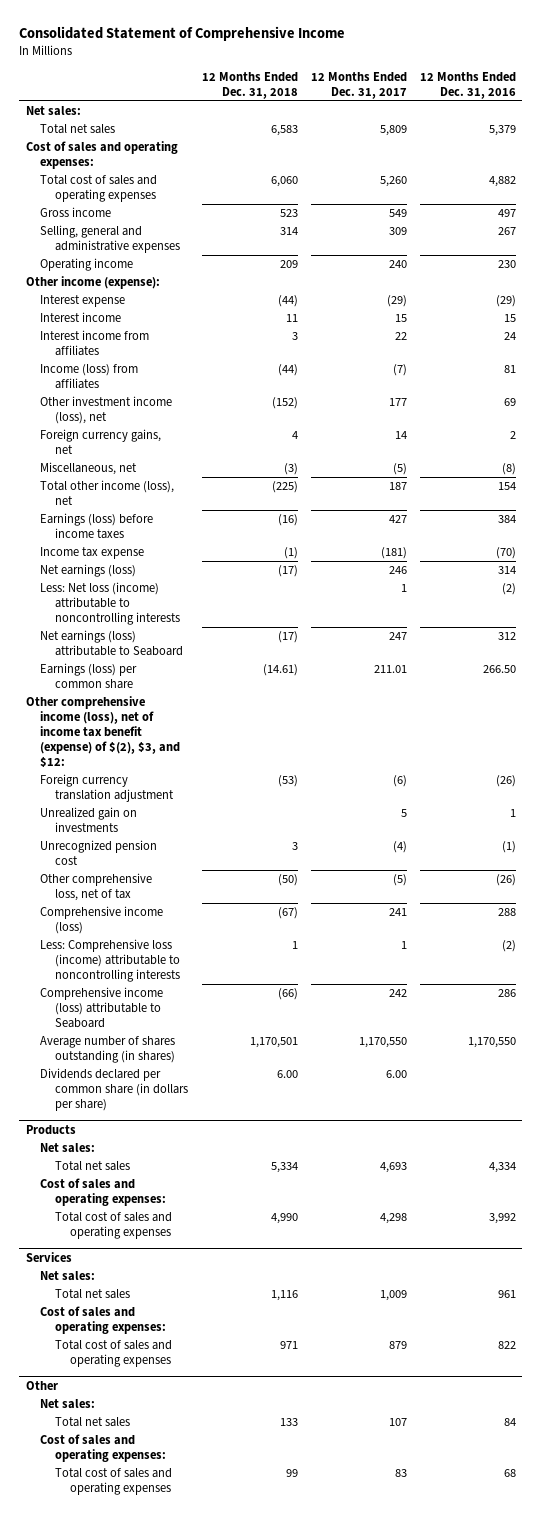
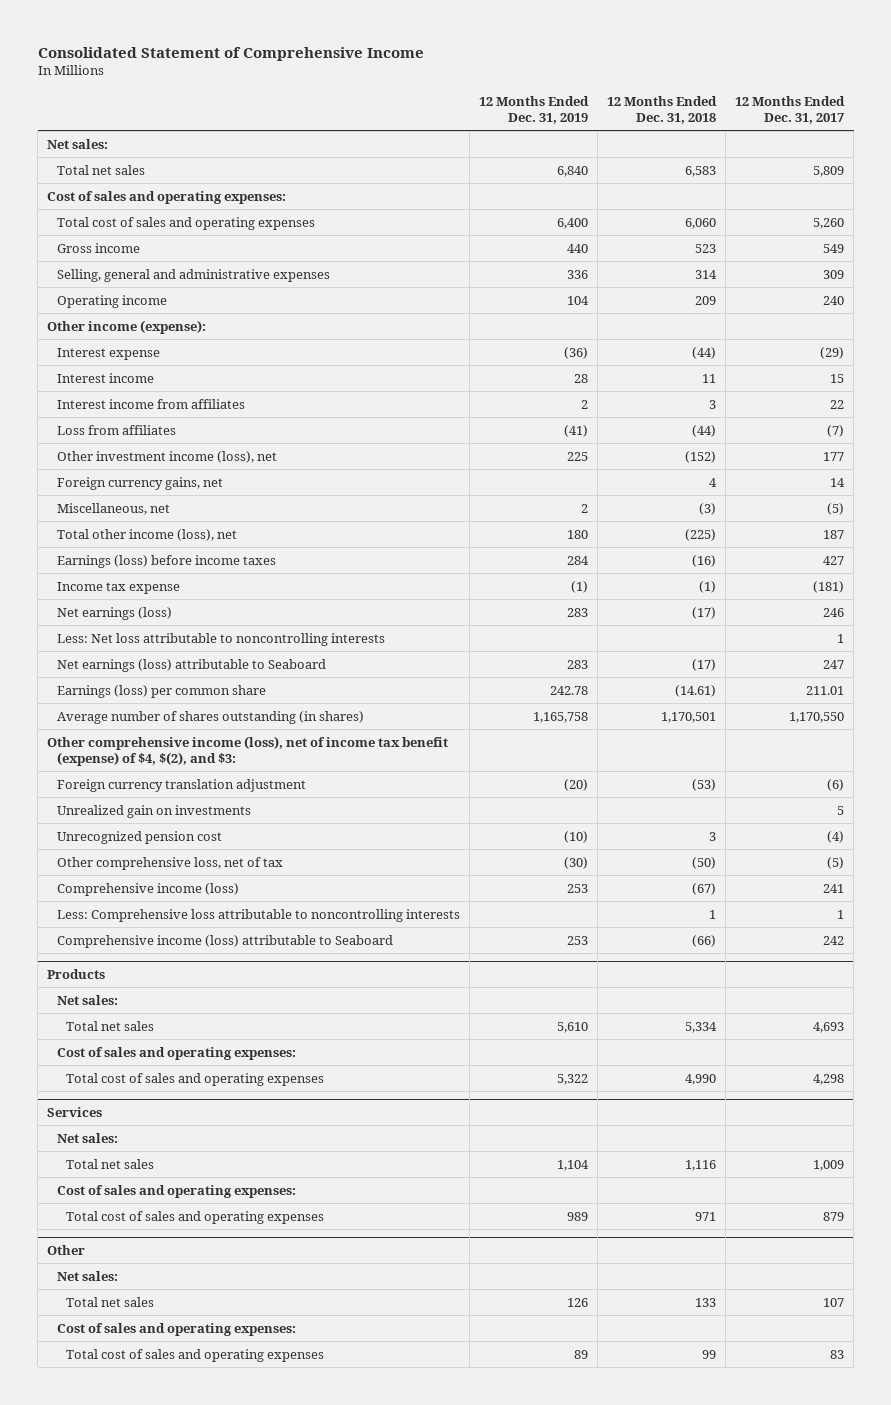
[419,71,516,99] 12 Months Ended Dec. 31, 2016 -> none
none -> [478,95,589,125] 12 Months Ended Dec. 31, 2019
[40,364,139,390] Income (loss) from affiliates -> [56,424,176,435] Loss from affiliates
[40,582,181,626] Less: Net loss (income) attributable to noncontrolling interests -> [56,632,385,646] Less: Net loss attributable to noncontrolling interests
[40,1036,176,1064] Average number of shares outstanding (in shares) -> [56,710,364,724] Average number of shares outstanding (in shares)
[25,696,181,768] Other comprehensive income (loss), net of income tax benefit (expense) of $(2), $3, and $12: -> [47,735,449,767] Other comprehensive income (loss), net of income tax benefit (expense) of $4, $(2), and $3:
[40,939,181,983] Less: Comprehensive loss (income) attributable to noncontrolling interests -> [56,908,460,922] Less: Comprehensive loss attributable to noncontrolling interests
[40,1068,189,1112] Dividends declared per common share (in dollars per share) -> none

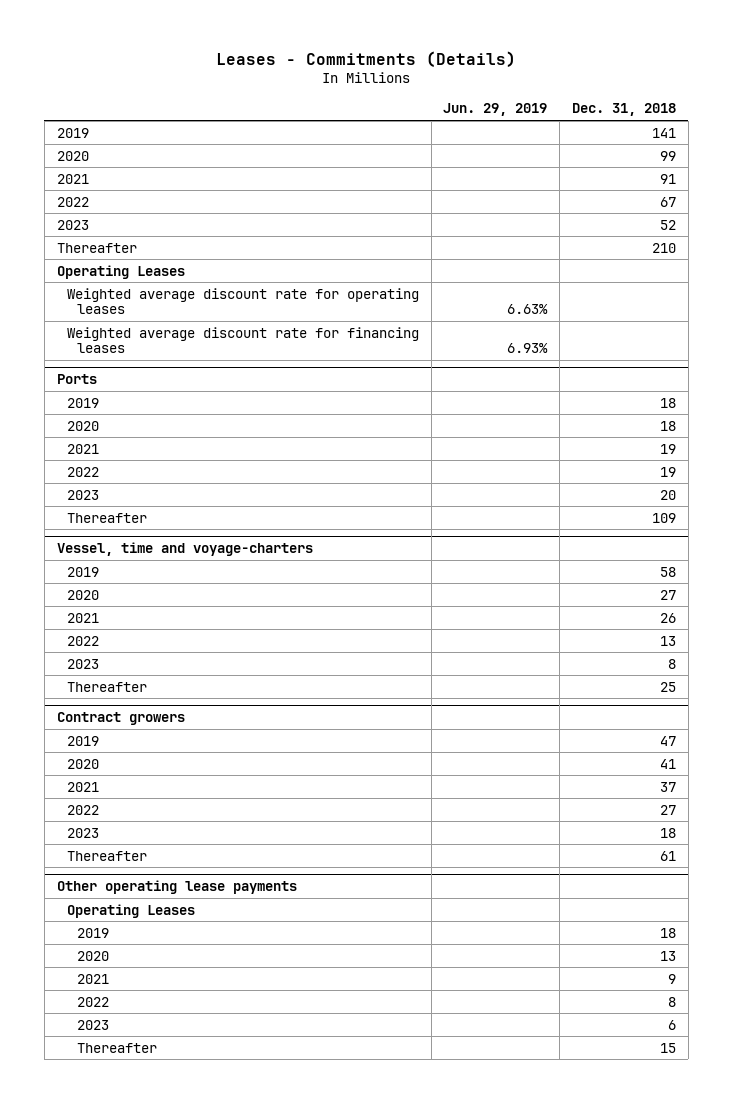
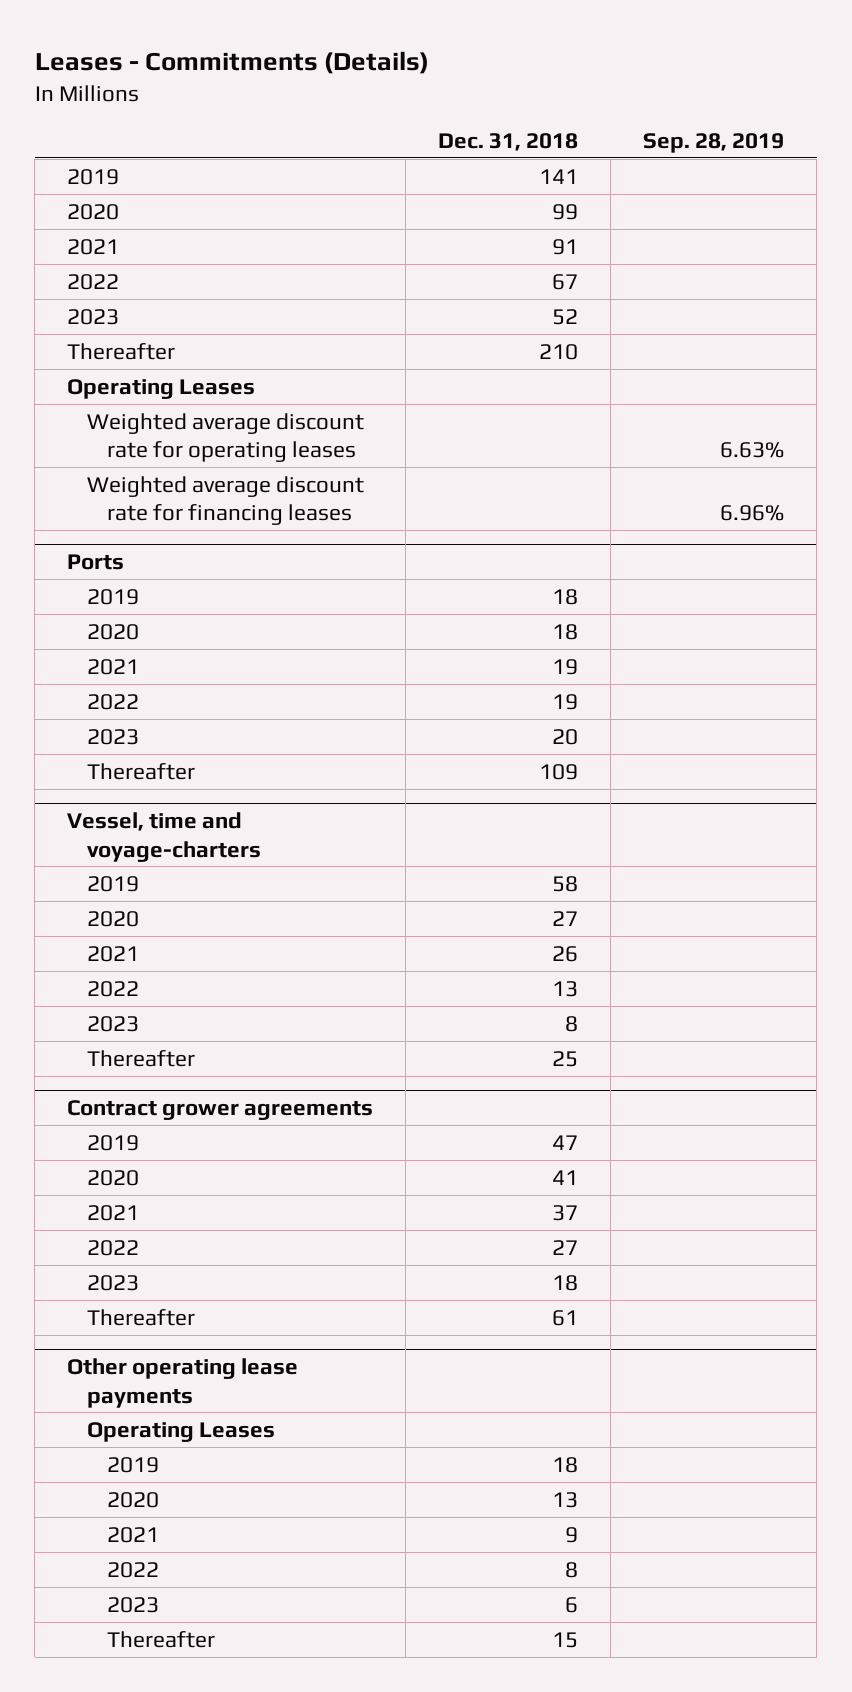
[443,103,548,117] Jun. 29, 2019 -> none
none -> [643,132,785,153] Sep. 28, 2019
[56,712,185,726] Contract growers -> [67,1099,374,1120] Contract grower agreements

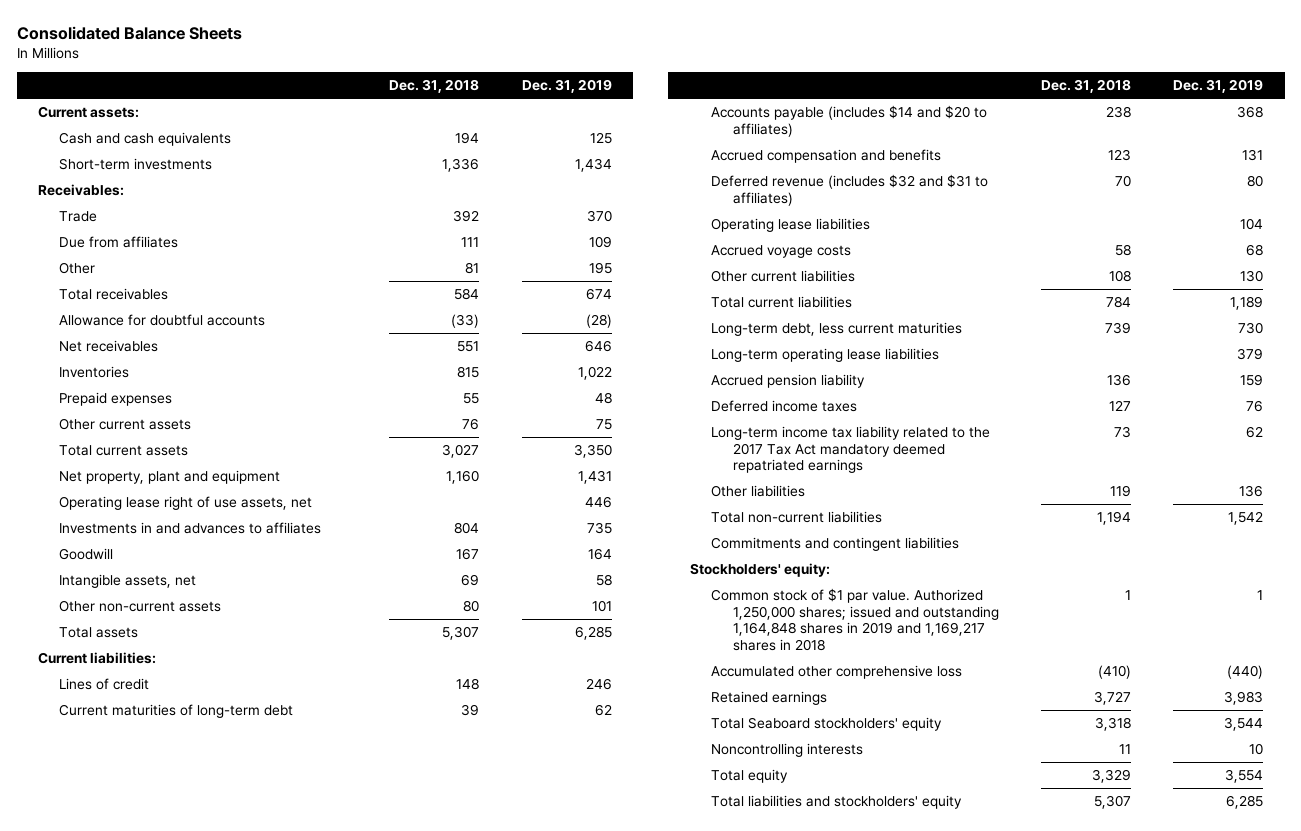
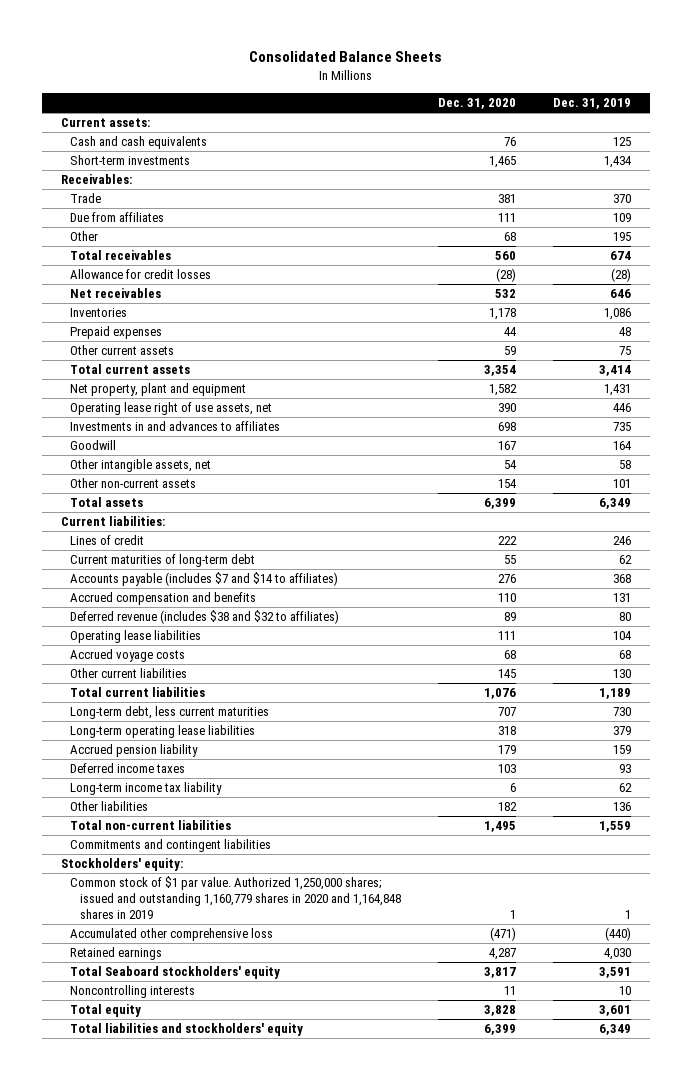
[389,79,480,94] Dec. 31, 2018 -> none
none -> [438,98,517,110] Dec. 31, 2020
[59,314,266,327] Allowance for doubtful accounts -> [70,269,212,280] Allowance for credit losses
[577,366,612,381] 1,022 -> [604,308,632,321] 1,086
[573,444,612,459] 3,350 -> [599,365,632,377] 3,414
[59,574,197,589] Intangible assets, net -> [70,459,212,473] Other intangible assets, net
[574,626,612,641] 6,285 -> [599,498,632,510] 6,349
[711,105,988,137] Accounts payable (includes $14 and $20 to affiliates) -> [70,572,339,587] Accounts payable (includes $7 and $14 to affiliates)
[711,174,989,206] Deferred revenue (includes $32 and $31 to affiliates) -> [70,610,340,625] Deferred revenue (includes $38 and $32 to affiliates)
[1246,400,1264,413] 76 -> [619,764,632,774] 93
[711,426,991,474] Long-term income tax liability related to the 2017 Tax Act mandatory deemed repatriated earnings -> [70,782,223,796] Long-term income tax liability
[1228,511,1264,526] 1,542 -> [599,821,632,833] 1,559
[711,588,999,652] Common stock of $1 par value. Authorized 1,250,000 shares; issued and outstanding 1,164,848 shares in 2019 and 1,169,217 shares in 2018 -> [70,876,402,920] Common stock of $1 par value. Authorized 1,250,000 shares; issued and outstanding 1,160,779 shares in 2020 and 1,164,848 shares in 2019
[1224,691,1264,706] 3,983 -> [604,948,632,961] 4,030
[1224,717,1264,732] 3,544 -> [599,967,632,979] 3,591
[1225,769,1264,784] 3,554 -> [599,1005,632,1017] 3,601
[1226,795,1264,810] 6,285 -> [599,1024,632,1036] 6,349

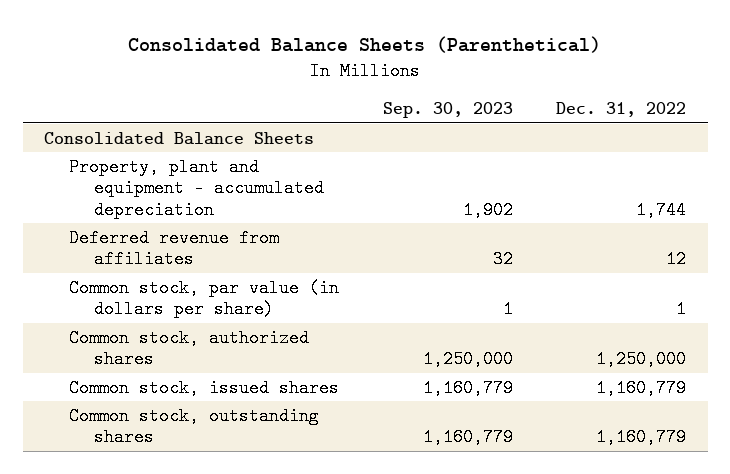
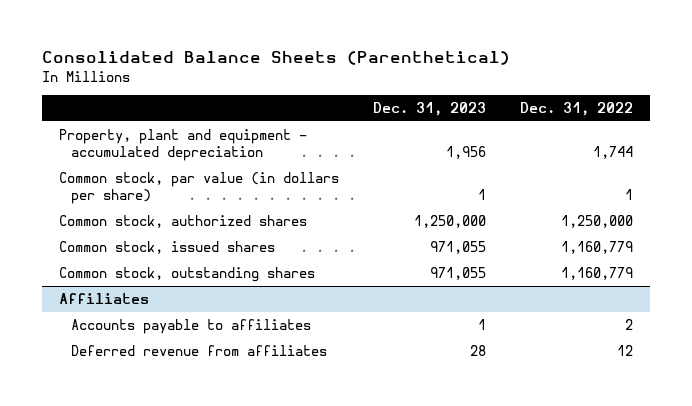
[382,102,513,119] Sep. 30, 2023 -> none
none -> [373,102,487,117] Dec. 31, 2023
[44,131,315,145] Consolidated Balance Sheets -> none
[69,228,280,269] Deferred revenue from affiliates -> none
none -> [59,292,150,304] Affiliates
none -> [70,318,311,334] Accounts payable to affiliates
none -> [70,344,327,356] Deferred revenue from affiliates

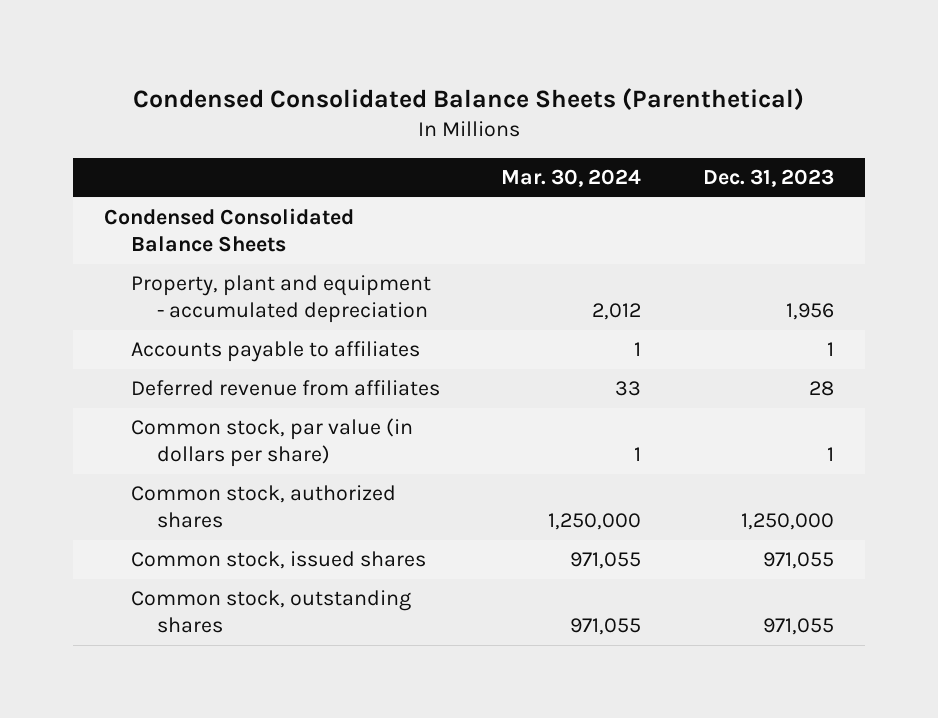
[42,51,511,66] Consolidated Balance Sheets (Parenthetical) -> [133,87,805,110] Condensed Consolidated Balance Sheets (Parenthetical)
[519,102,633,117] Dec. 31, 2022 -> none
none -> [501,169,642,188] Mar. 30, 2024
none -> [104,208,355,252] Condensed Consolidated Balance Sheets
none -> [130,341,420,363] Accounts payable to affiliates
none -> [130,380,440,397] Deferred revenue from affiliates
[59,292,150,304] Affiliates -> none
[70,318,311,334] Accounts payable to affiliates -> none
[70,344,327,356] Deferred revenue from affiliates -> none

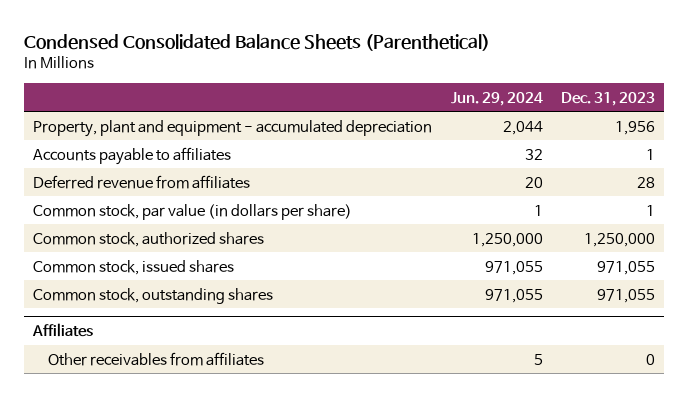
[501,169,642,188] Mar. 30, 2024 -> none
none -> [450,91,543,106] Jun. 29, 2024
[104,208,355,252] Condensed Consolidated Balance Sheets -> none
none -> [32,323,94,338] Affiliates
none -> [47,351,264,366] Other receivables from affiliates

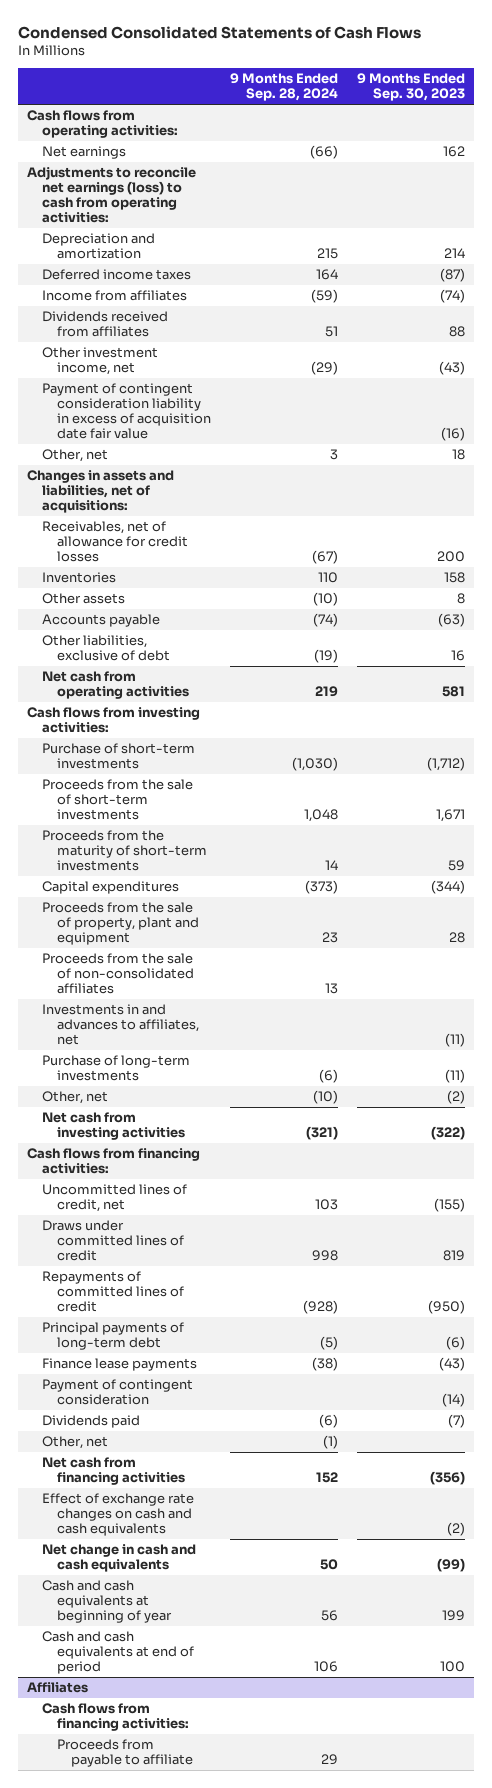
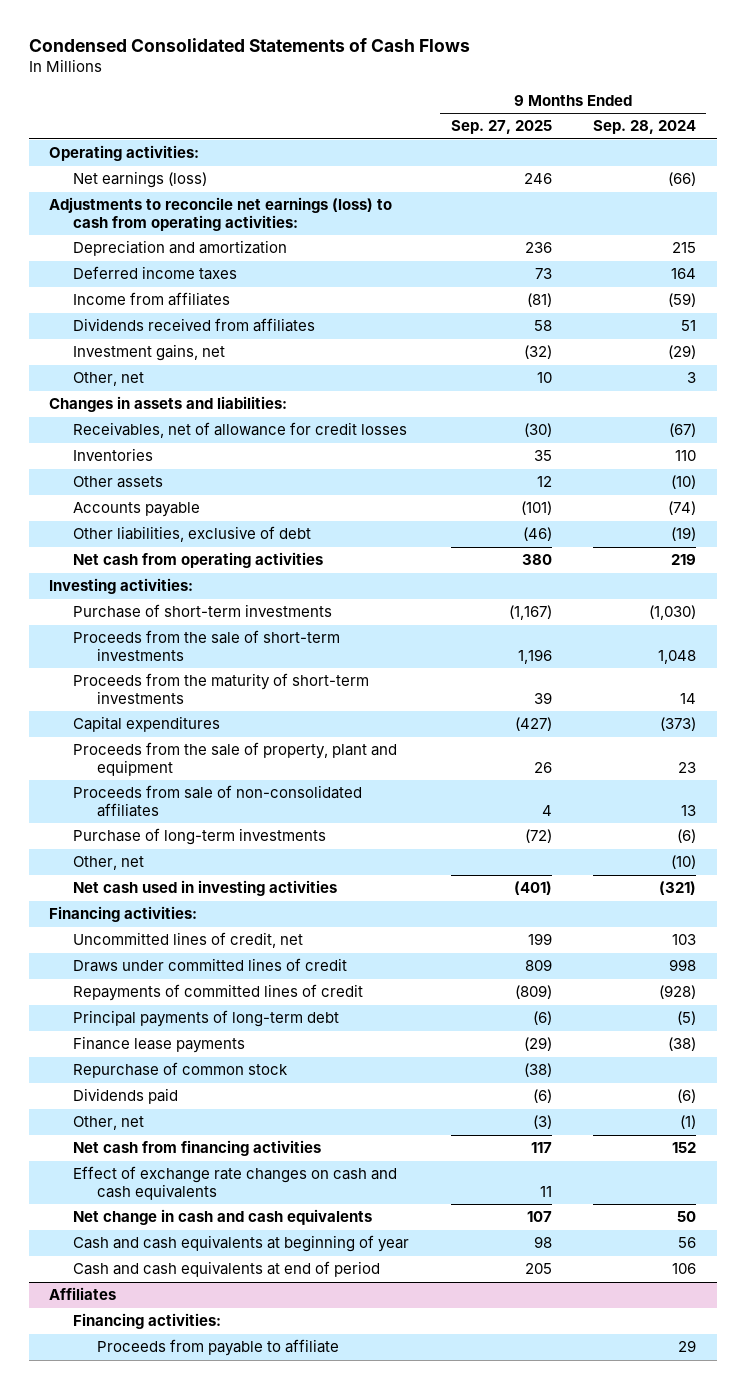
[356,73,465,102] 9 Months Ended Sep. 30, 2023 -> none
none -> [450,120,552,135] Sep. 27, 2025
[27,110,178,139] Cash flows from operating activities: -> [49,145,200,162] Operating activities:
[41,146,126,160] Net earnings -> [73,171,208,189] Net earnings (loss)
[41,347,158,376] Other investment income, net -> none
[41,383,211,440] Payment of contingent consideration liability in excess of acquisition date fair value -> none
none -> [73,344,226,362] Investment gains, net
[27,470,175,514] Changes in assets and liabilities, net of acquisitions: -> [49,396,288,413] Changes in assets and liabilities:
[27,707,201,734] Cash flows from investing activities: -> [49,578,194,595] Investing activities:
[41,1004,199,1046] Investments in and advances to affiliates, net -> none
[41,953,194,995] Proceeds from the sale of non-consolidated affiliates -> [73,785,363,817] Proceeds from sale of non-consolidated affiliates
[41,1112,185,1141] Net cash from investing activities -> [73,880,338,897] Net cash used in investing activities
[27,1148,201,1175] Cash flows from financing activities: -> [49,906,198,923] Financing activities:
[41,1379,193,1406] Payment of contingent consideration -> none
none -> [73,1062,289,1079] Repurchase of common stock
[41,1703,189,1732] Cash flows from financing activities: -> [73,1313,222,1330] Financing activities:

